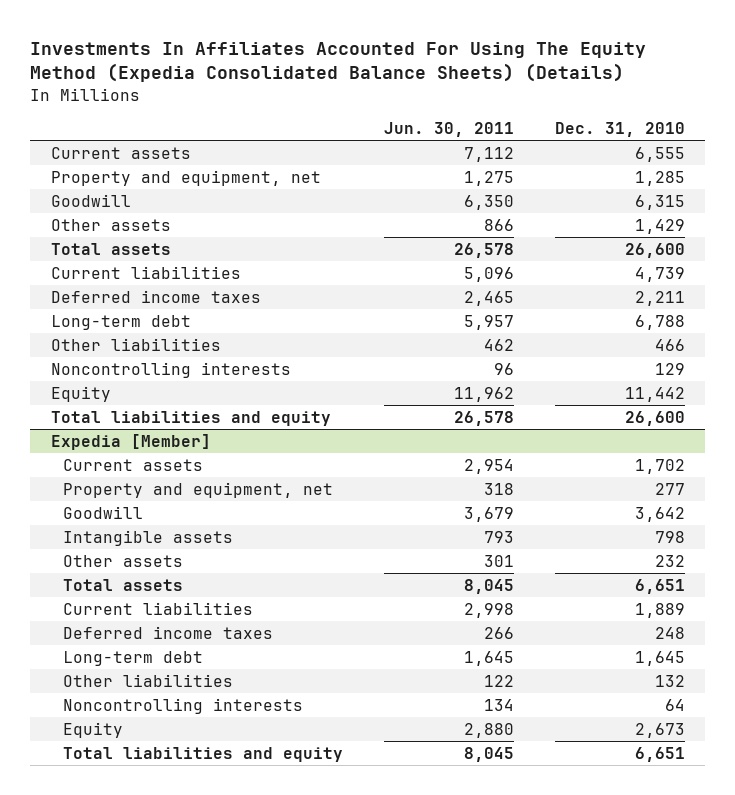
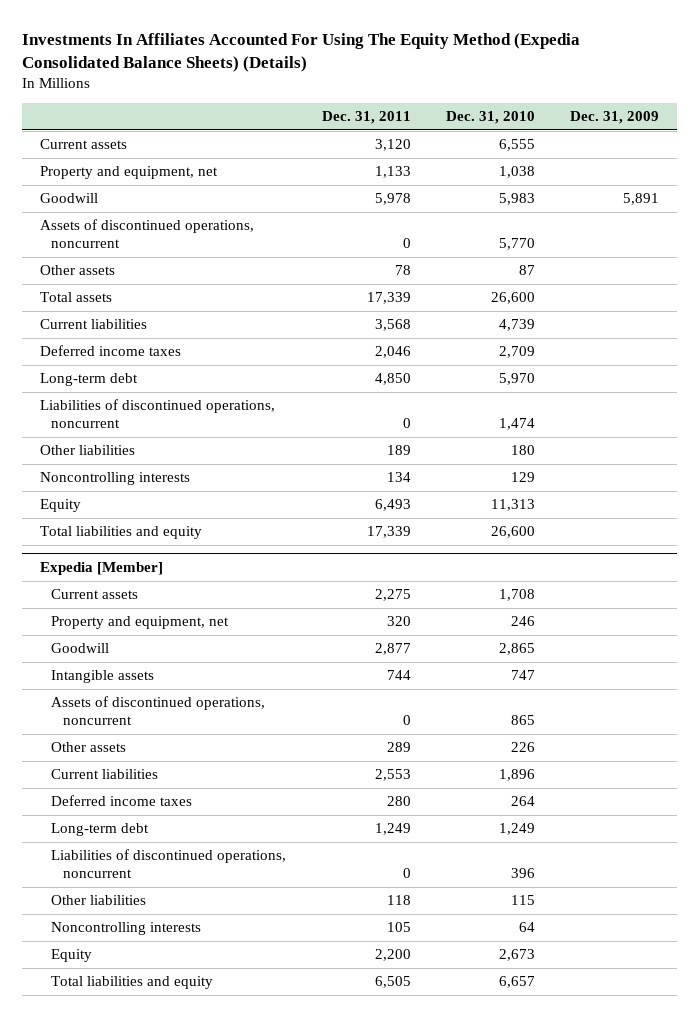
[383,121,514,137] Jun. 30, 2011 -> none
none -> [321,111,411,125] Dec. 31, 2011
none -> [570,111,660,125] Dec. 31, 2009
[634,170,685,186] 1,285 -> [498,166,535,179] 1,038
[634,194,685,210] 6,315 -> [498,193,535,206] 5,983
none -> [39,219,254,249] Assets of discontinued operations, noncurrent
[634,218,685,234] 1,429 -> [518,265,535,276] 87
[634,290,685,306] 2,211 -> [498,346,535,359] 2,709
[634,314,685,330] 6,788 -> [498,373,535,386] 5,970
none -> [39,399,275,429] Liabilities of discontinued operations, noncurrent
[654,338,685,351] 466 -> [510,445,535,456] 180
[624,386,685,402] 11,442 -> [490,499,535,512] 11,313
[63,578,184,591] Total assets -> none
[634,458,685,474] 1,702 -> [498,589,535,602] 1,708
[654,482,685,495] 277 -> [510,616,535,627] 246
[634,506,685,522] 3,642 -> [498,643,535,656] 2,865
[654,530,685,543] 798 -> [510,670,535,681] 747
none -> [51,696,266,726] Assets of discontinued operations, noncurrent
[654,554,685,567] 232 -> [510,742,535,753] 226
[634,602,685,618] 1,889 -> [498,769,535,782] 1,896
[654,626,685,639] 248 -> [510,796,535,807] 264
[634,650,685,666] 1,645 -> [498,823,535,836] 1,249
none -> [51,849,287,879] Liabilities of discontinued operations, noncurrent
[654,674,685,687] 132 -> [510,895,535,906] 115
[634,746,685,762] 6,651 -> [498,976,535,989] 6,657

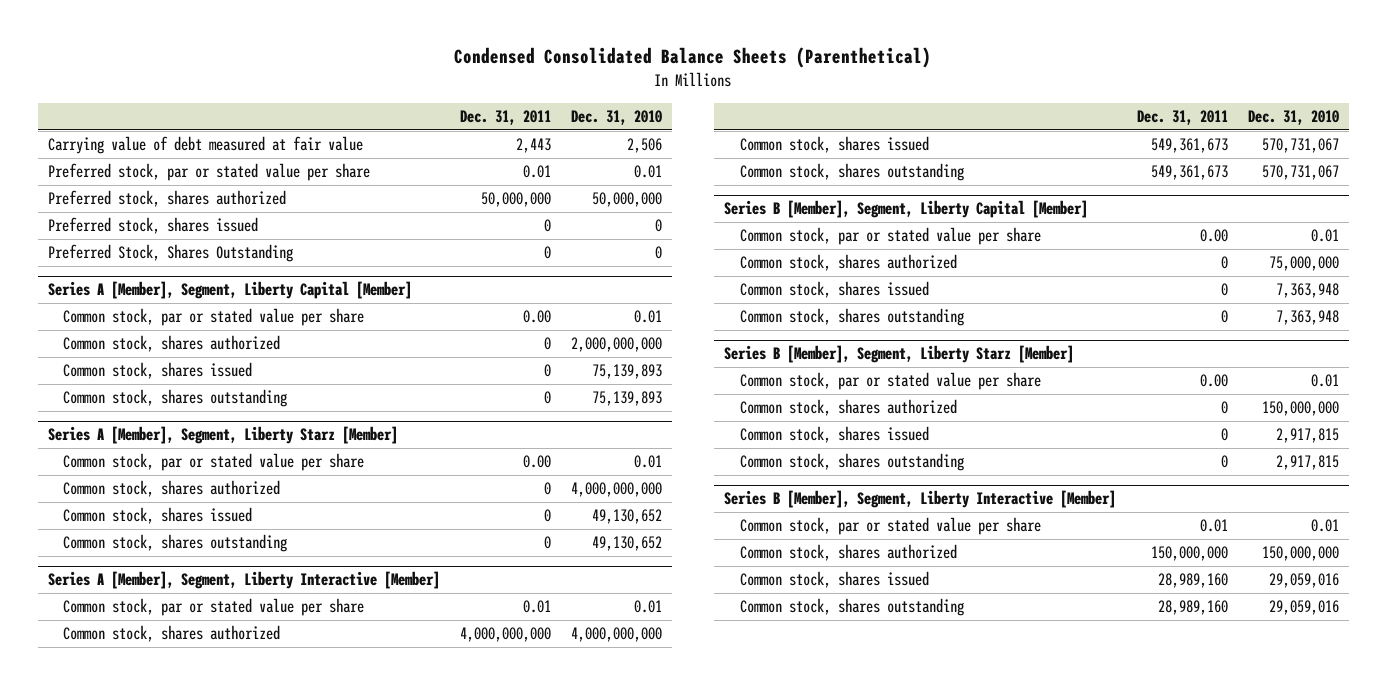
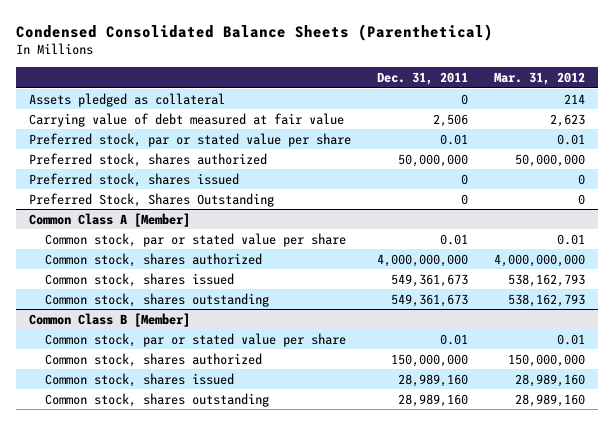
[571,110,663,126] Dec. 31, 2010 -> none
none -> [493,71,585,85] Mar. 31, 2012
none -> [29,92,226,107] Assets pledged as collateral
[515,138,551,154] 2,443 -> [433,113,469,127] 2,506
[47,281,412,300] Series A [Member], Segment, Liberty Capital [Member] -> none
[62,308,364,327] Common stock, par or stated value per share -> none
[62,335,280,353] Common stock, shares authorized -> none
[62,362,252,380] Common stock, shares issued -> none
[62,389,287,408] Common stock, shares outstanding -> none
[47,426,398,445] Series A [Member], Segment, Liberty Starz [Member] -> none
[62,453,364,472] Common stock, par or stated value per share -> none
[62,480,280,498] Common stock, shares authorized -> none
[62,507,252,525] Common stock, shares issued -> none
[62,534,287,553] Common stock, shares outstanding -> none
[47,571,440,590] Series A [Member], Segment, Liberty Interactive [Member] -> none
none -> [29,212,191,227] Common Class A [Member]
[724,200,1089,219] Series B [Member], Segment, Liberty Capital [Member] -> none
[739,227,1041,246] Common stock, par or stated value per share -> none
[739,254,957,272] Common stock, shares authorized -> none
[739,281,929,299] Common stock, shares issued -> none
[739,308,964,327] Common stock, shares outstanding -> none
[724,345,1075,364] Series B [Member], Segment, Liberty Starz [Member] -> none
[739,372,1041,391] Common stock, par or stated value per share -> none
[739,399,957,417] Common stock, shares authorized -> none
[739,426,929,444] Common stock, shares issued -> none
[739,453,964,472] Common stock, shares outstanding -> none
[724,490,1117,509] Series B [Member], Segment, Liberty Interactive [Member] -> none
none -> [29,312,191,327] Common Class B [Member]

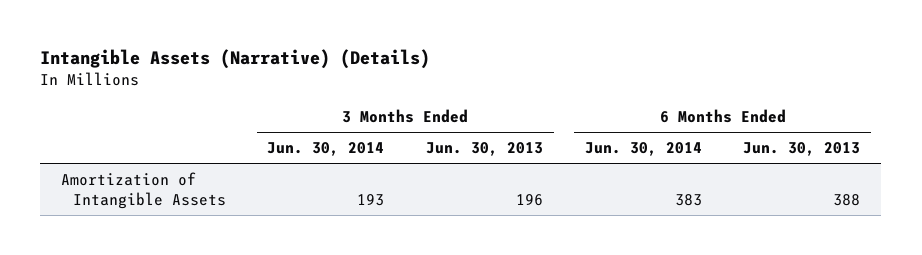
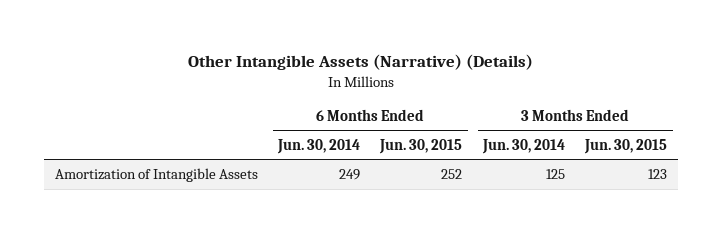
[40,49,431,70] Intangible Assets (Narrative) (Details) -> [187,53,533,70] Other Intangible Assets (Narrative) (Details)
[426,142,544,157] Jun. 30, 2013 -> none
[743,142,861,157] Jun. 30, 2013 -> none
none -> [379,138,463,154] Jun. 30, 2015
none -> [584,138,668,154] Jun. 30, 2015
[357,193,385,206] 193 -> [545,169,565,180] 125
[674,193,702,206] 383 -> [338,169,360,181] 249

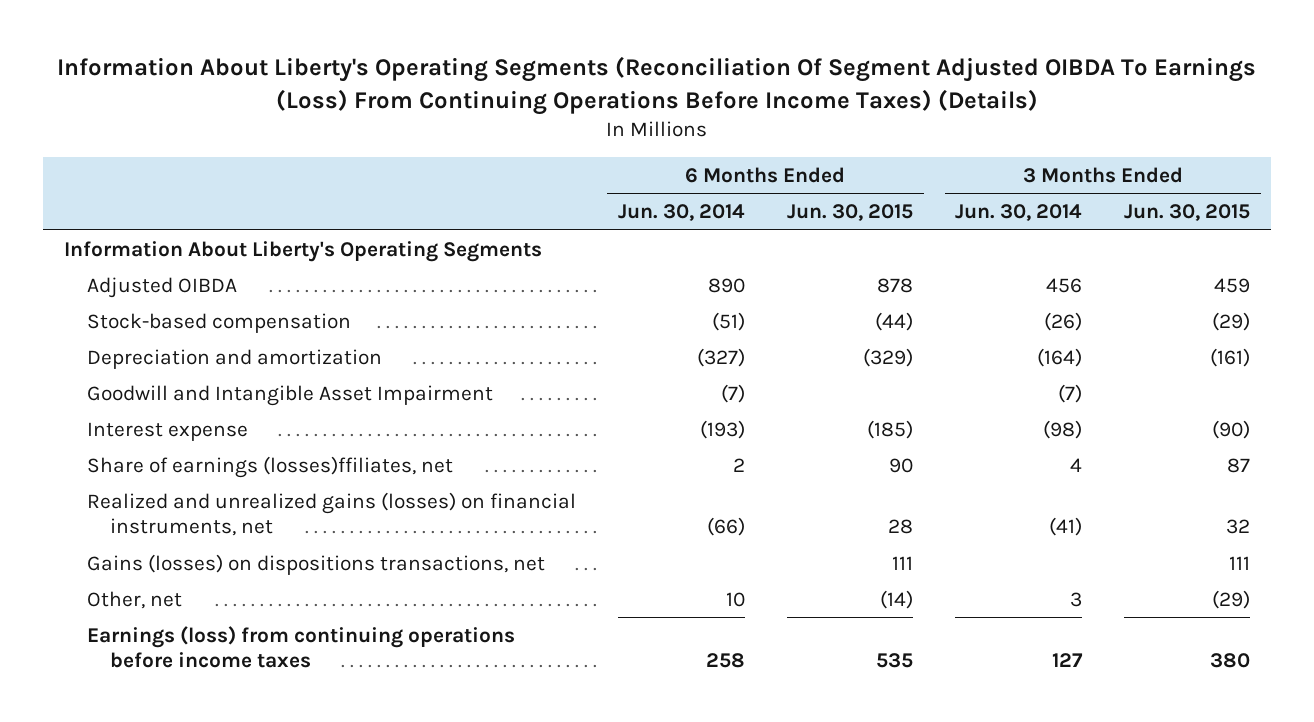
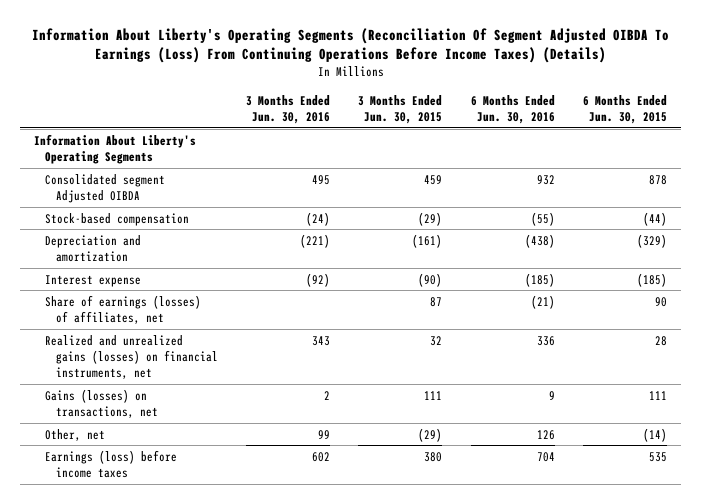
[617,204,745,222] Jun. 30, 2014 -> none
[955,204,1083,222] Jun. 30, 2014 -> none
none -> [245,94,330,124] 3 Months Ended Jun. 30, 2016
none -> [470,94,555,124] 6 Months Ended Jun. 30, 2016
[86,276,237,298] Adjusted OIBDA -> [45,173,166,203] Consolidated segment Adjusted OIBDA
[86,384,493,406] Goodwill and Intangible Asset Impairment -> none
[86,455,453,478] Share of earnings (losses)ffiliates, net -> [45,294,202,324] Share of earnings (losses) of affiliates, net
[86,553,545,575] Gains (losses) on dispositions transactions, net -> [45,388,158,418] Gains (losses) on transactions, net
[86,625,515,669] Earnings (loss) from continuing operations before income taxes -> [45,449,178,478] Earnings (loss) before income taxes

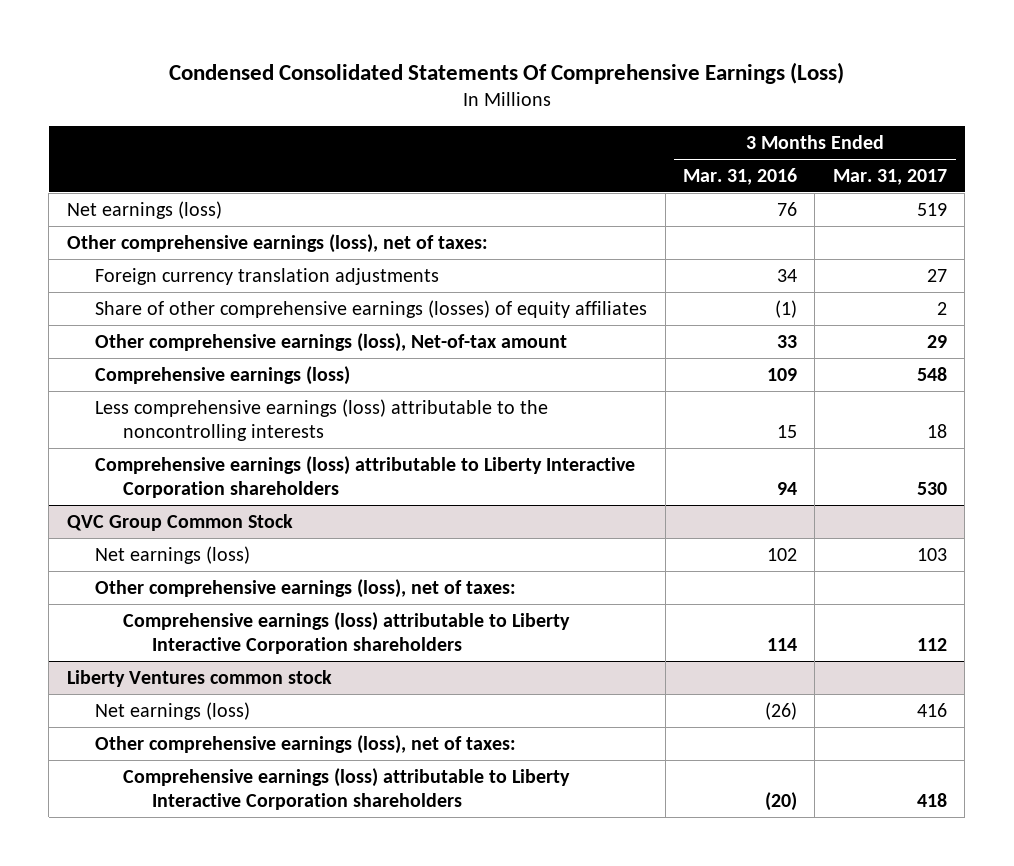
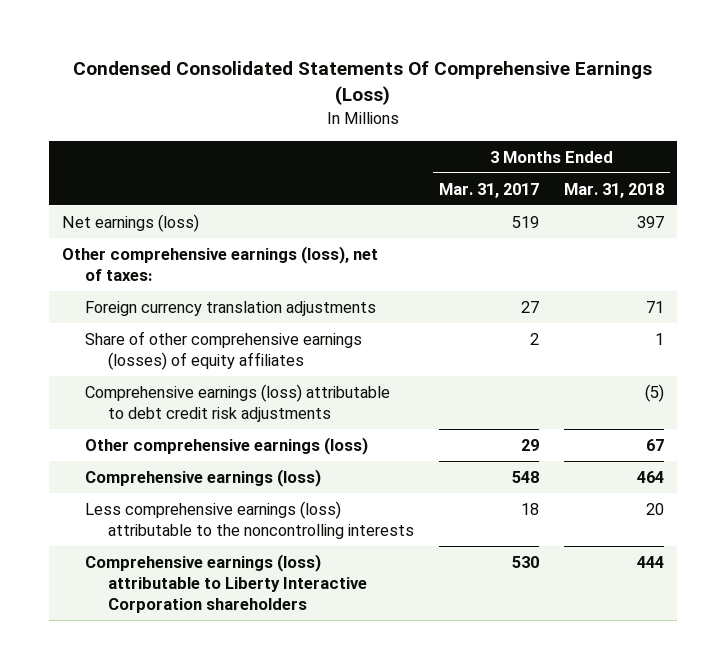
[682,167,797,185] Mar. 31, 2016 -> none
none -> [564,182,665,198] Mar. 31, 2018
none -> [84,383,390,423] Comprehensive earnings (loss) attributable to debt credit risk adjustments
[95,332,568,352] Other comprehensive earnings (loss), Net-of-tax amount -> [84,436,368,455] Other comprehensive earnings (loss)
[66,513,293,531] QVC Group Common Stock -> none
[95,545,251,564] Net earnings (loss) -> none
[95,578,517,598] Other comprehensive earnings (loss), net of taxes: -> none
[123,611,571,654] Comprehensive earnings (loss) attributable to Liberty Interactive Corporation shareholders -> none
[66,669,332,687] Liberty Ventures common stock -> none
[95,701,251,720] Net earnings (loss) -> none
[95,734,517,754] Other comprehensive earnings (loss), net of taxes: -> none
[123,767,571,810] Comprehensive earnings (loss) attributable to Liberty Interactive Corporation shareholders -> none

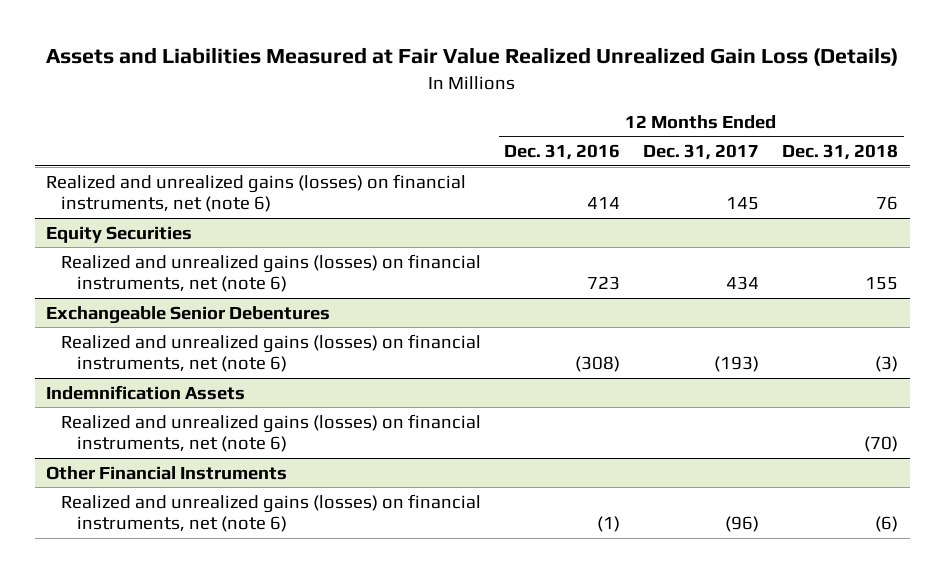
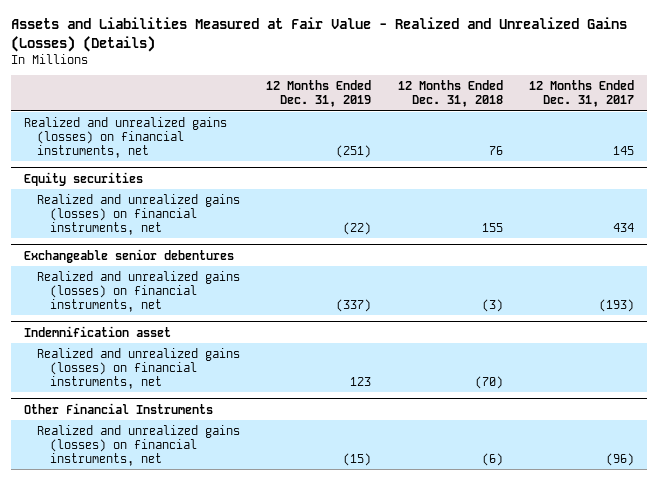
[46,47,899,67] Assets and Liabilities Measured at Fair Value Realized Unrealized Gain Loss (Details) -> [10,17,627,52] Assets and Liabilities Measured at Fair Value - Realized and Unrealized Gains (Losses) (Details)
[504,144,621,161] Dec. 31, 2016 -> none
none -> [266,80,372,108] 12 Months Ended Dec. 31, 2019
[46,173,467,213] Realized and unrealized gains (losses) on financial instruments, net (note 6) -> [23,116,227,158] Realized and unrealized gains (losses) on financial instruments, net
[46,225,193,243] Equity Securities -> [23,171,143,186] Equity securities
[61,253,482,293] Realized and unrealized gains (losses) on financial instruments, net (note 6) -> [37,193,241,235] Realized and unrealized gains (losses) on financial instruments, net
[46,305,331,324] Exchangeable Senior Debentures -> [23,248,234,263] Exchangeable senior debentures
[61,333,482,373] Realized and unrealized gains (losses) on financial instruments, net (note 6) -> [37,270,241,312] Realized and unrealized gains (losses) on financial instruments, net
[46,384,246,400] Indemnification Assets -> [23,325,171,337] Indemnification asset
[61,413,482,453] Realized and unrealized gains (losses) on financial instruments, net (note 6) -> [37,347,241,389] Realized and unrealized gains (losses) on financial instruments, net
[61,493,482,533] Realized and unrealized gains (losses) on financial instruments, net (note 6) -> [37,424,241,466] Realized and unrealized gains (losses) on financial instruments, net

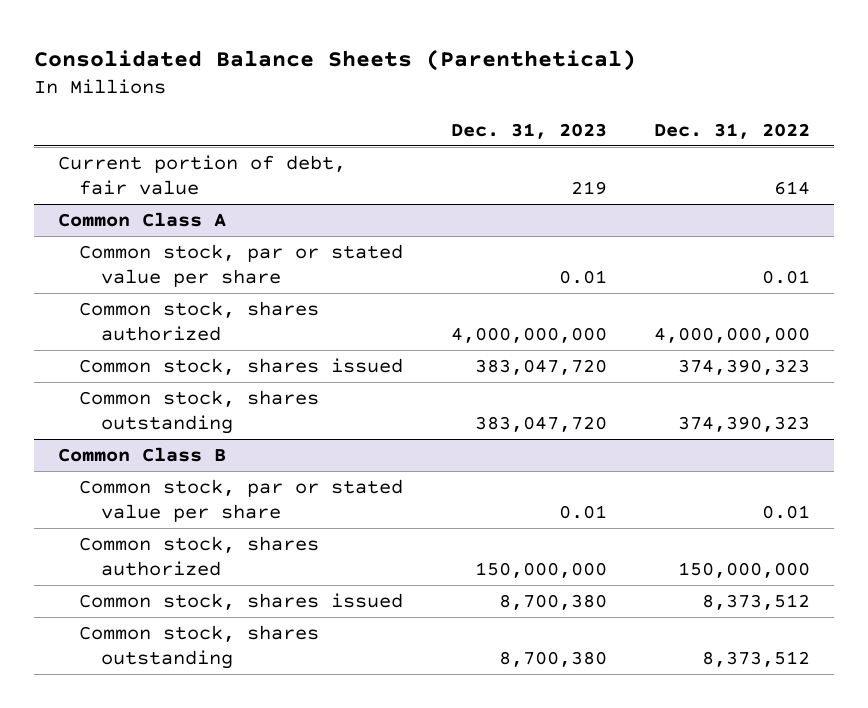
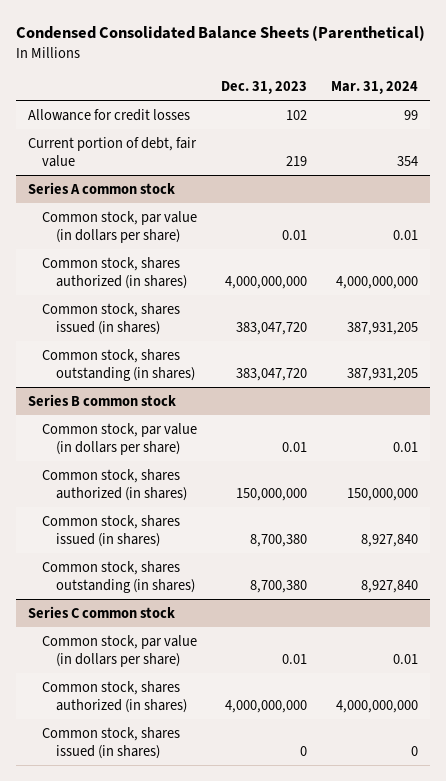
[34,48,637,71] Consolidated Balance Sheets (Parenthetical) -> [15,25,425,42] Condensed Consolidated Balance Sheets (Parenthetical)
[654,122,811,139] Dec. 31, 2022 -> none
none -> [330,80,418,94] Mar. 31, 2024
none -> [27,108,190,121] Allowance for credit losses
[57,212,226,228] Common Class A -> [27,181,175,194] Series A common stock
[79,244,404,287] Common stock, par or stated value per share -> [41,210,197,243] Common stock, par value (in dollars per share)
[79,301,320,341] Common stock, shares authorized -> [41,256,187,289] Common stock, shares authorized (in shares)
[79,358,404,376] Common stock, shares issued -> [41,302,180,335] Common stock, shares issued (in shares)
[79,390,320,434] Common stock, shares outstanding -> [41,348,195,381] Common stock, shares outstanding (in shares)
[57,447,226,463] Common Class B -> [27,393,176,406] Series B common stock
[79,479,404,522] Common stock, par or stated value per share -> [41,422,197,455] Common stock, par value (in dollars per share)
[79,536,320,576] Common stock, shares authorized -> [41,468,187,501] Common stock, shares authorized (in shares)
[79,593,404,611] Common stock, shares issued -> [41,514,180,547] Common stock, shares issued (in shares)
[79,625,320,669] Common stock, shares outstanding -> [41,560,195,593] Common stock, shares outstanding (in shares)
none -> [27,605,175,618] Series C common stock
none -> [41,634,197,667] Common stock, par value (in dollars per share)
none -> [41,680,187,713] Common stock, shares authorized (in shares)
none -> [41,726,180,759] Common stock, shares issued (in shares)

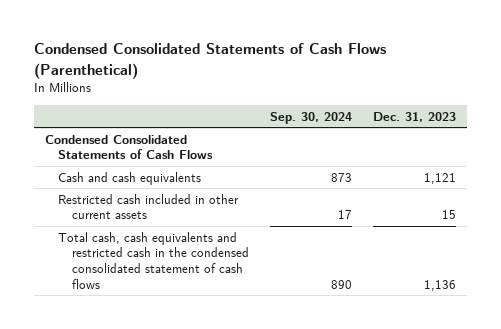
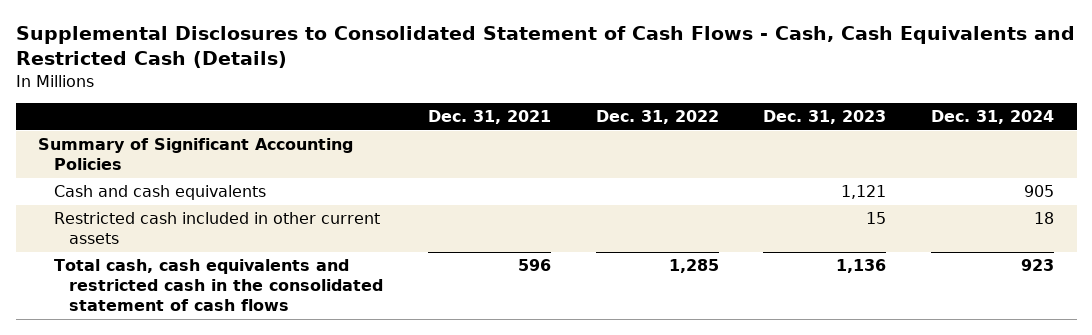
[34,43,387,79] Condensed Consolidated Statements of Cash Flows (Parenthetical) -> [15,26,1075,69] Supplemental Disclosures to Consolidated Statement of Cash Flows - Cash, Cash Equivalents and Restricted Cash (Details)
[270,111,353,124] Sep. 30, 2024 -> none
none -> [427,110,551,125] Dec. 31, 2021
none -> [595,110,719,125] Dec. 31, 2022
none -> [931,110,1055,125] Dec. 31, 2024
[44,134,214,160] Condensed Consolidated Statements of Cash Flows -> none
none -> [37,138,353,171] Summary of Significant Accounting Policies
[58,231,250,289] Total cash, cash equivalents and restricted cash in the condensed consolidated statement of cash flows -> [53,259,384,311] Total cash, cash equivalents and restricted cash in the consolidated statement of cash flows

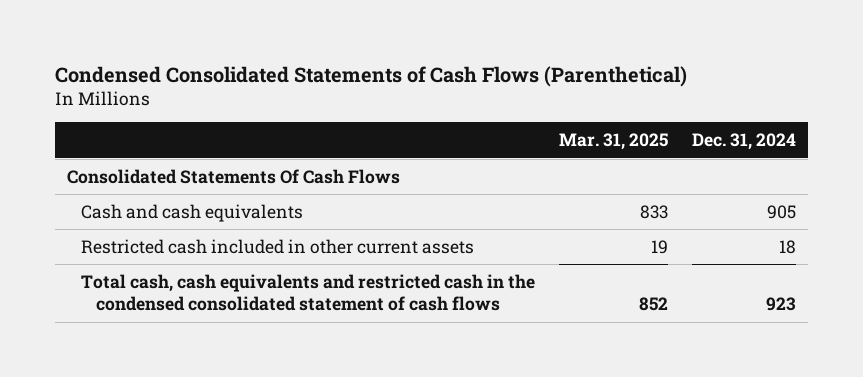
[15,26,1075,69] Supplemental Disclosures to Consolidated Statement of Cash Flows - Cash, Cash Equivalents and Restricted Cash (Details) -> [54,65,687,87] Condensed Consolidated Statements of Cash Flows (Parenthetical)
[427,110,551,125] Dec. 31, 2021 -> none
[595,110,719,125] Dec. 31, 2022 -> none
[763,110,887,125] Dec. 31, 2023 -> none
none -> [559,133,669,151] Mar. 31, 2025
[37,138,353,171] Summary of Significant Accounting Policies -> none
none -> [66,168,400,184] Consolidated Statements Of Cash Flows
[53,259,384,311] Total cash, cash equivalents and restricted cash in the consolidated statement of cash flows -> [81,273,536,312] Total cash, cash equivalents and restricted cash in the condensed consolidated statement of cash flows

